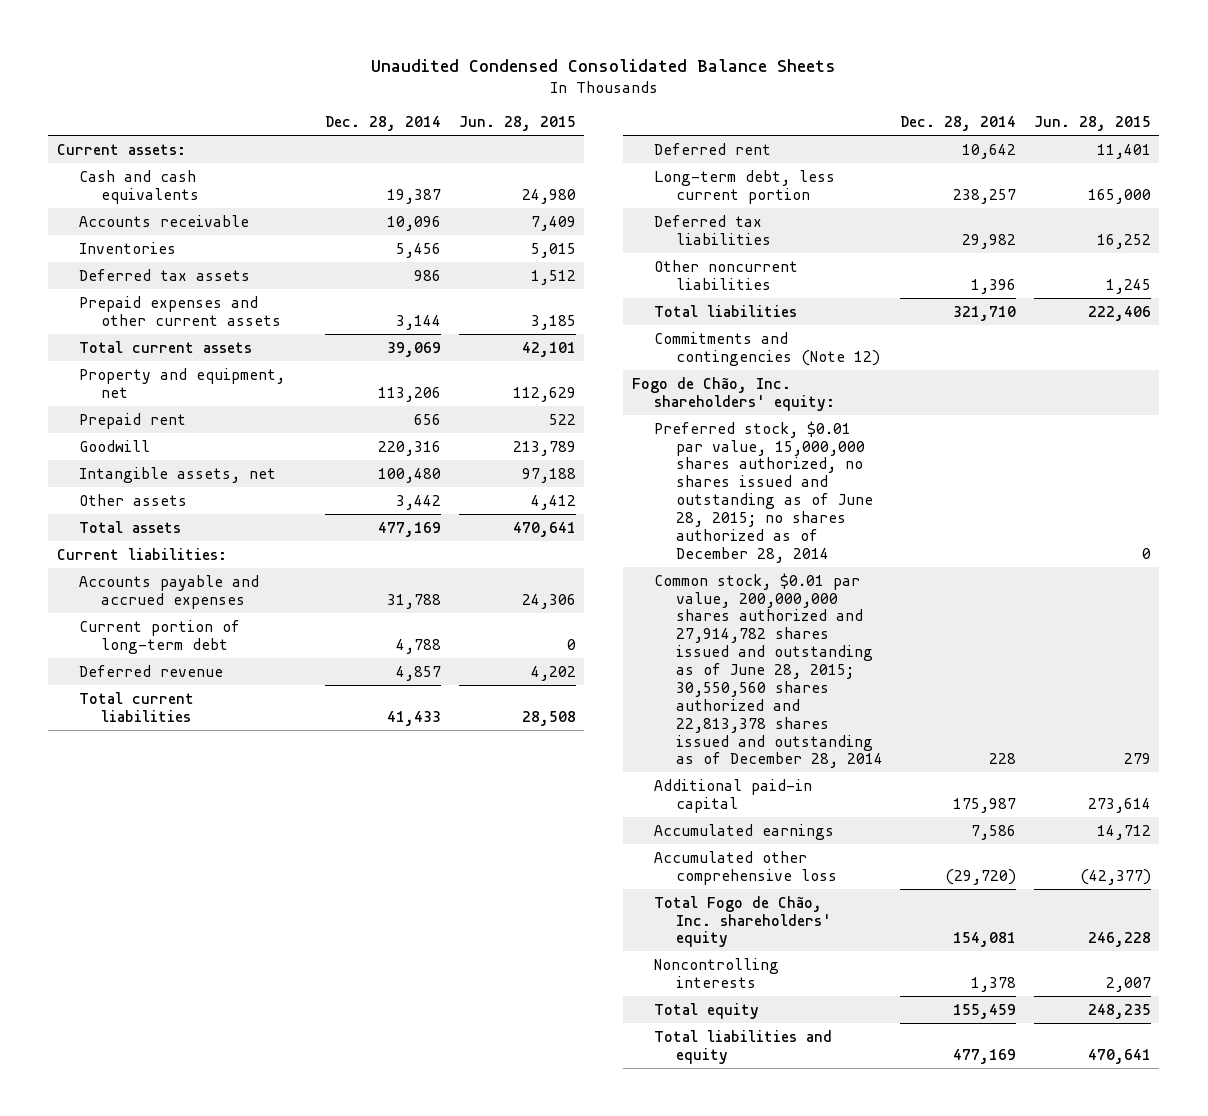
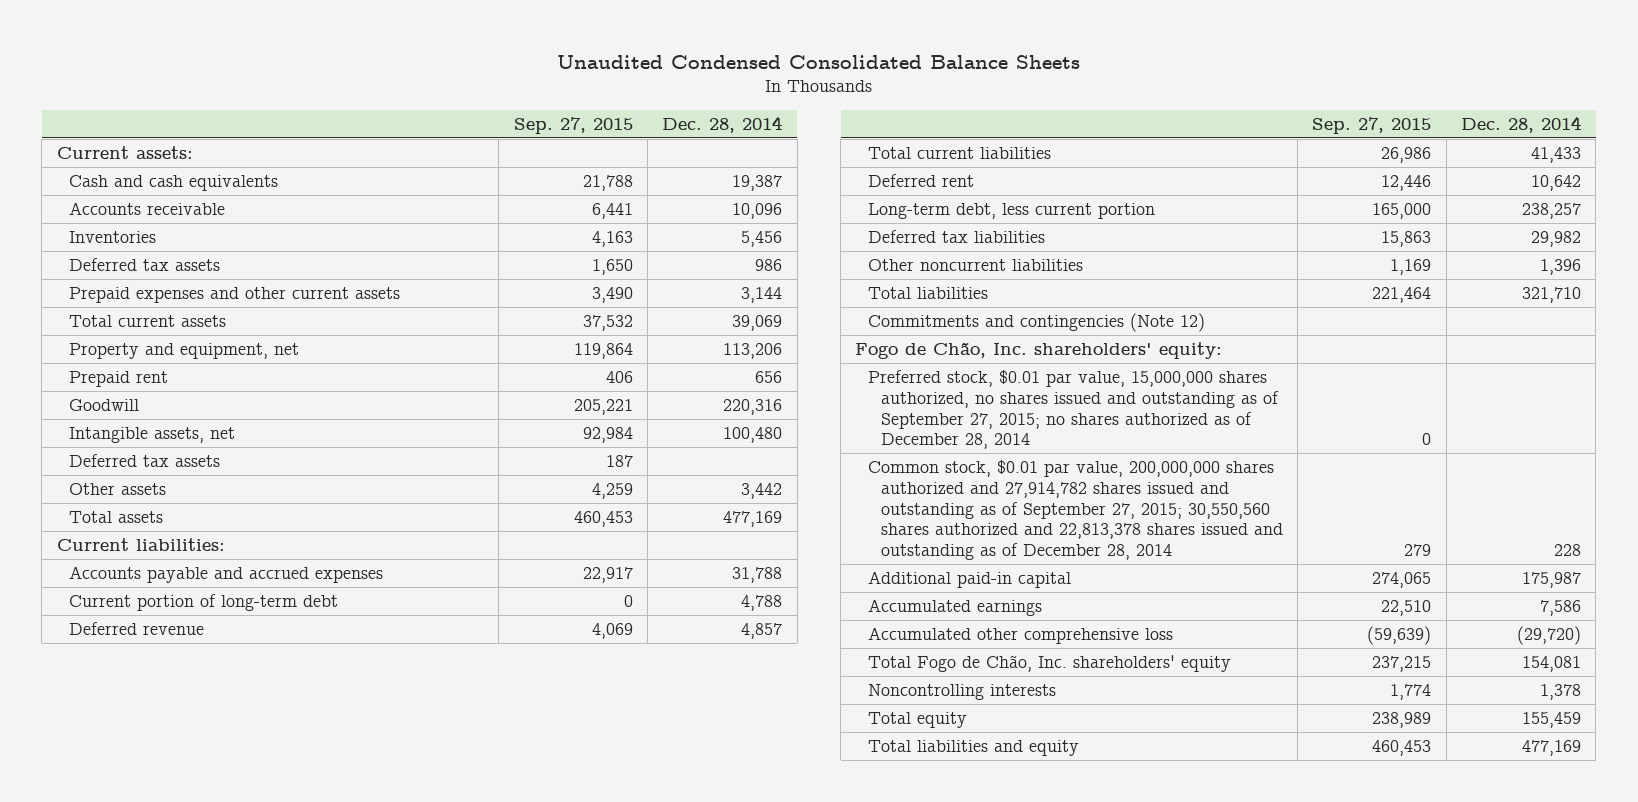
[458,116,576,132] Jun. 28, 2015 -> none
none -> [513,116,633,134] Sep. 27, 2015
none -> [69,454,221,468] Deferred tax assets
[653,420,873,563] Preferred stock, $0.01 par value, 15,000,000 shares authorized, no shares issued and outstanding as of June 28, 2015; no shares authorized as of December 28, 2014 -> [868,370,1279,450] Preferred stock, $0.01 par value, 15,000,000 shares authorized, no shares issued and outstanding as of September 27, 2015; no shares authorized as of December 28, 2014
[653,572,883,769] Common stock, $0.01 par value, 200,000,000 shares authorized and 27,914,782 shares issued and outstanding as of June 28, 2015; 30,550,560 shares authorized and 22,813,378 shares issued and outstanding as of December 28, 2014 -> [868,460,1283,561] Common stock, $0.01 par value, 200,000,000 shares authorized and 27,914,782 shares issued and outstanding as of September 27, 2015; 30,550,560 shares authorized and 22,813,378 shares issued and outstanding as of December 28, 2014

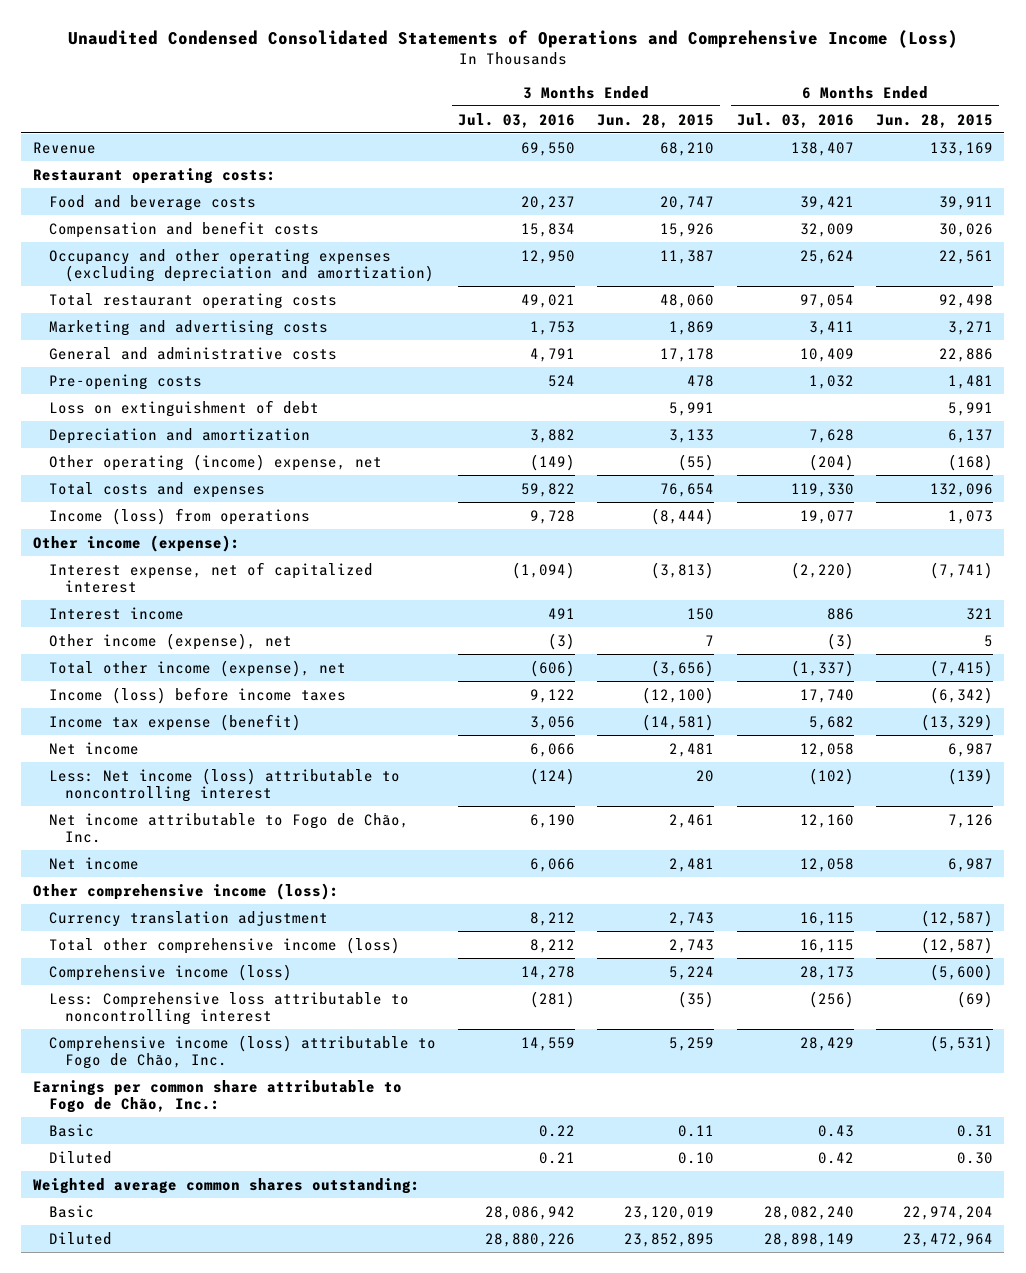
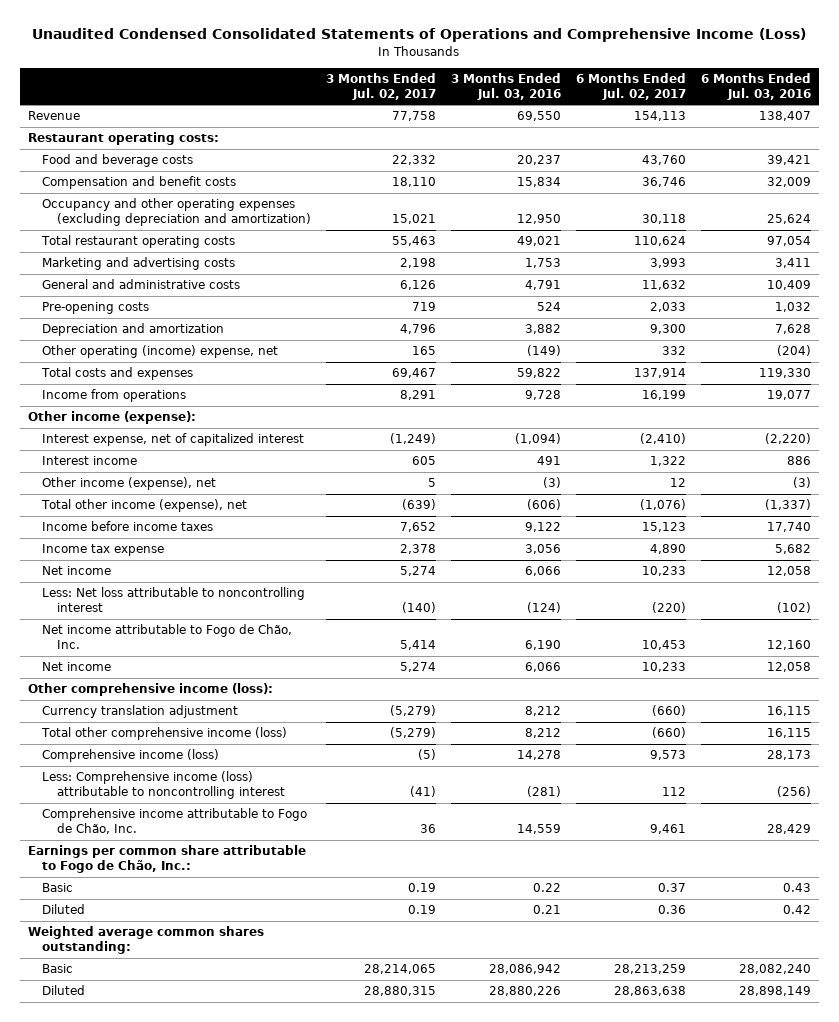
[597,113,715,128] Jun. 28, 2015 -> none
[876,113,994,128] Jun. 28, 2015 -> none
none -> [325,72,436,100] 3 Months Ended Jul. 02, 2017
none -> [575,72,686,100] 6 Months Ended Jul. 02, 2017
[48,399,319,417] Loss on extinguishment of debt -> none
[48,507,310,525] Income (loss) from operations -> [42,389,187,403] Income from operations
[48,686,346,704] Income (loss) before income taxes -> [42,521,214,532] Income before income taxes
[48,713,301,731] Income tax expense (benefit) -> [42,544,165,557] Income tax expense
[48,767,400,803] Less: Net income (loss) attributable to noncontrolling interest -> [42,587,306,613] Less: Net loss attributable to noncontrolling interest
[48,991,409,1026] Less: Comprehensive loss attributable to noncontrolling interest -> [42,771,285,800] Less: Comprehensive income (loss) attributable to noncontrolling interest
[48,1034,436,1070] Comprehensive income (loss) attributable to Fogo de Chão, Inc. -> [42,808,308,835] Comprehensive income attributable to Fogo de Chão, Inc.

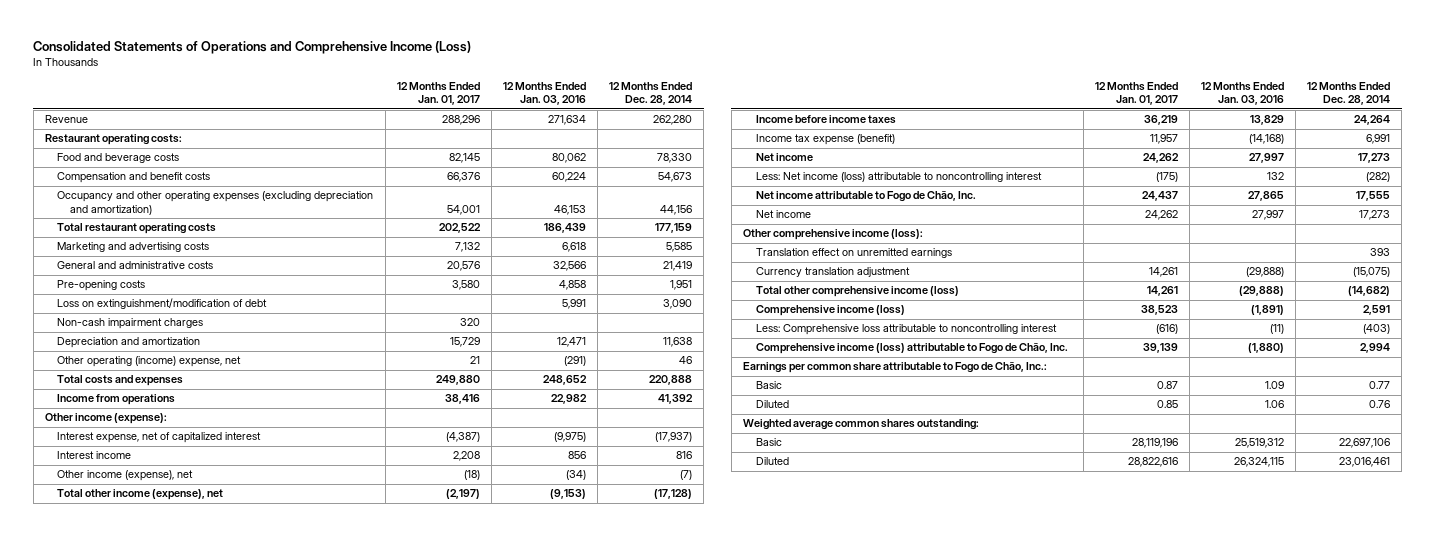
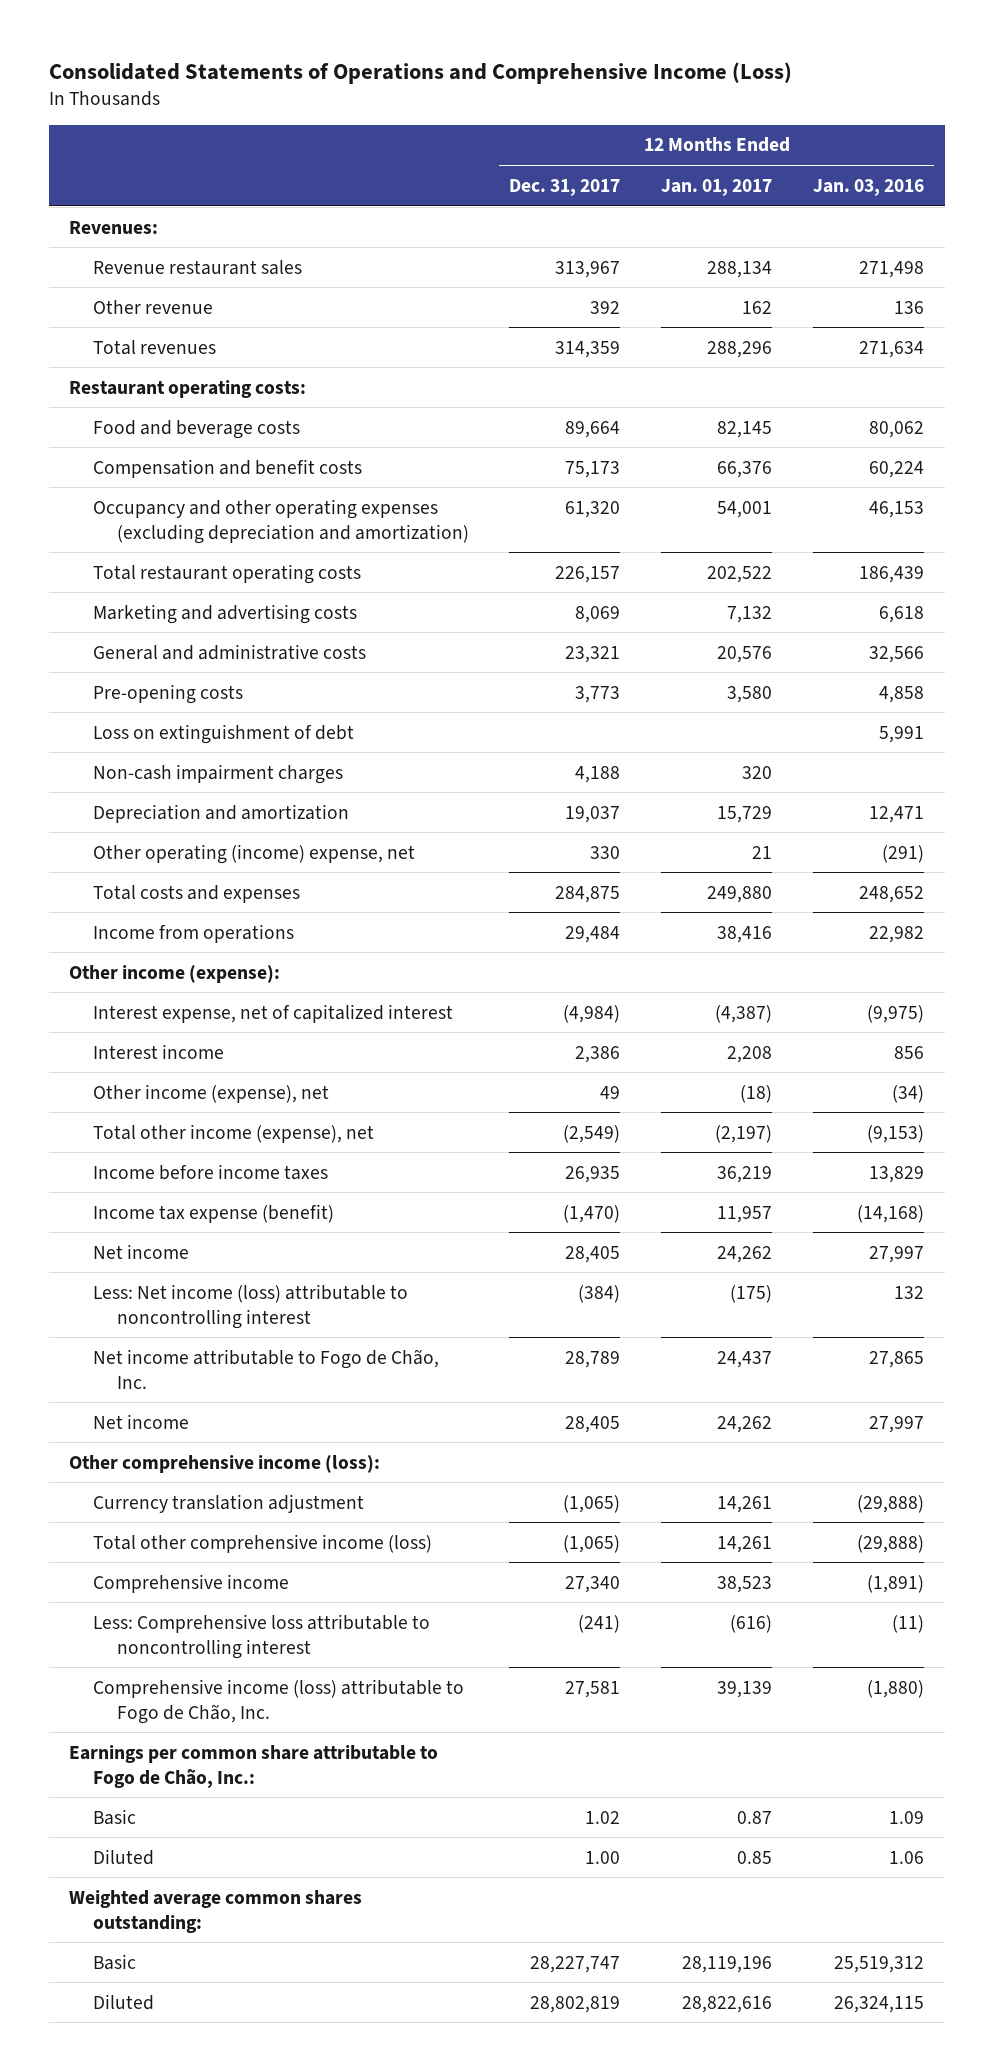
[609,82,693,106] 12 Months Ended Dec. 28, 2014 -> none
none -> [509,178,621,196] Dec. 31, 2017
none -> [69,220,159,234] Revenues:
[44,115,88,124] Revenue -> [92,259,302,275] Revenue restaurant sales
[441,115,480,126] 288,296 -> [707,260,773,278] 288,134
[547,115,586,126] 271,634 -> [859,260,925,278] 271,498
none -> [92,299,213,314] Other revenue
none -> [92,339,216,355] Total revenues
[57,298,268,310] Loss on extinguishment/modification of debt -> [92,723,354,744] Loss on extinguishment of debt
[755,248,952,259] Translation effect on unremitted earnings -> none
[755,305,905,317] Comprehensive income (loss) -> [92,1573,289,1593] Comprehensive income

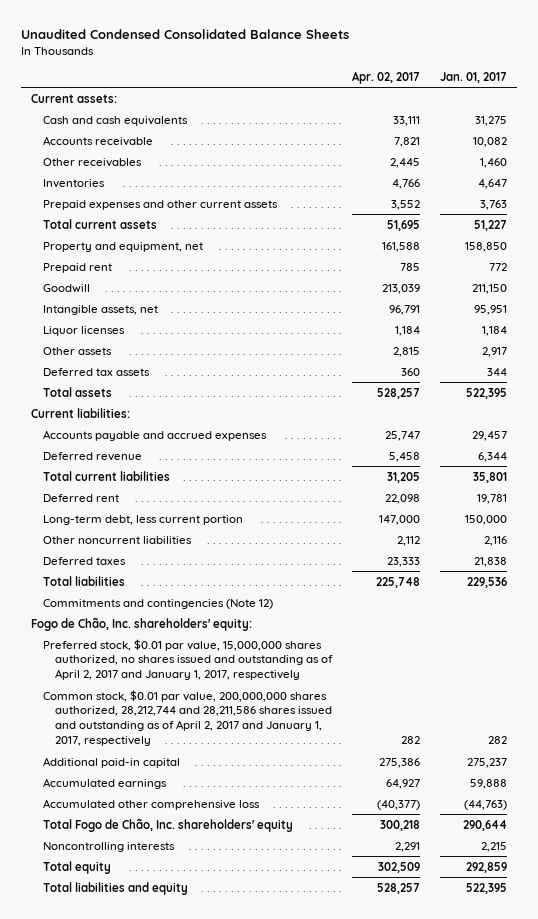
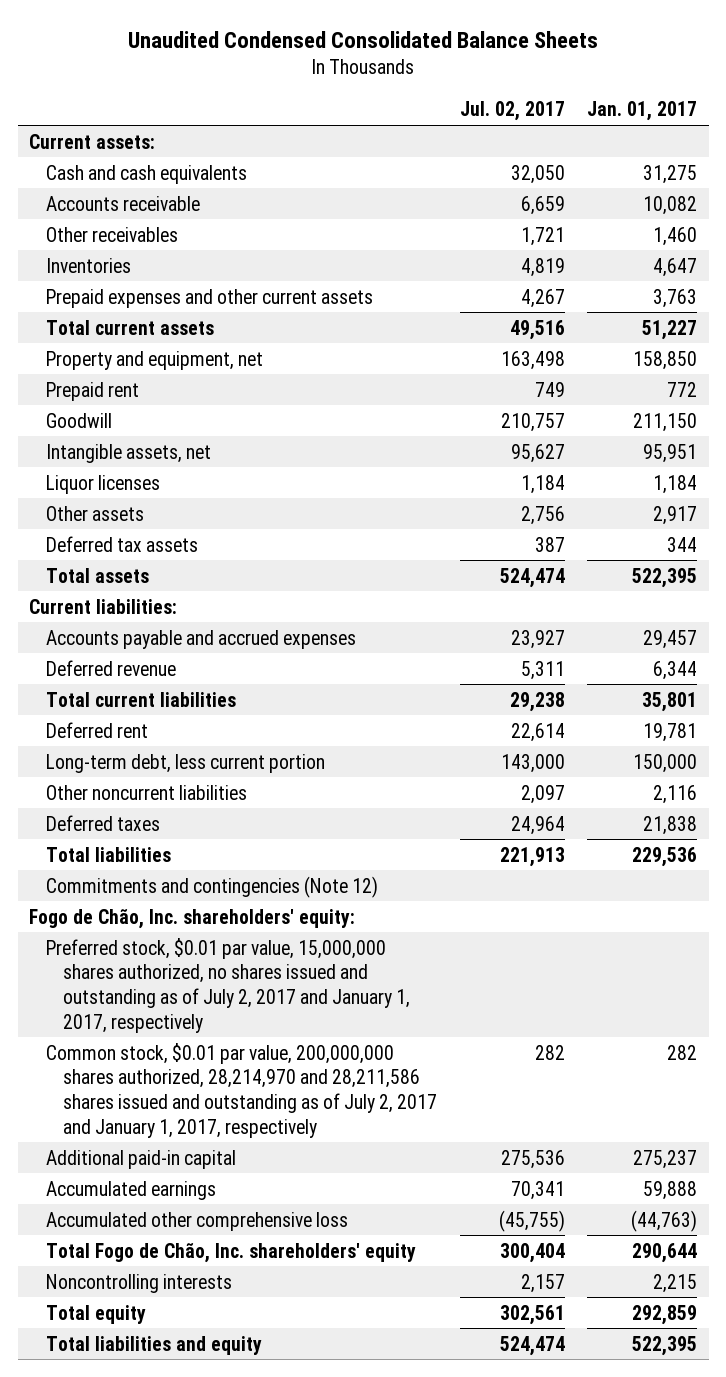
[352,70,421,84] Apr. 02, 2017 -> none
none -> [459,101,565,122] Jul. 02, 2017
[43,638,334,681] Preferred stock, $0.01 par value, 15,000,000 shares authorized, no shares issued and outstanding as of April 2, 2017 and January 1, 2017, respectively -> [46,937,411,1033] Preferred stock, $0.01 par value, 15,000,000 shares authorized, no shares issued and outstanding as of July 2, 2017 and January 1, 2017, respectively
[43,689,333,747] Common stock, $0.01 par value, 200,000,000 shares authorized, 28,212,744 and 28,211,586 shares issued and outstanding as of April 2, 2017 and January 1, 2017, respectively -> [46,1042,438,1138] Common stock, $0.01 par value, 200,000,000 shares authorized, 28,214,970 and 28,211,586 shares issued and outstanding as of July 2, 2017 and January 1, 2017, respectively

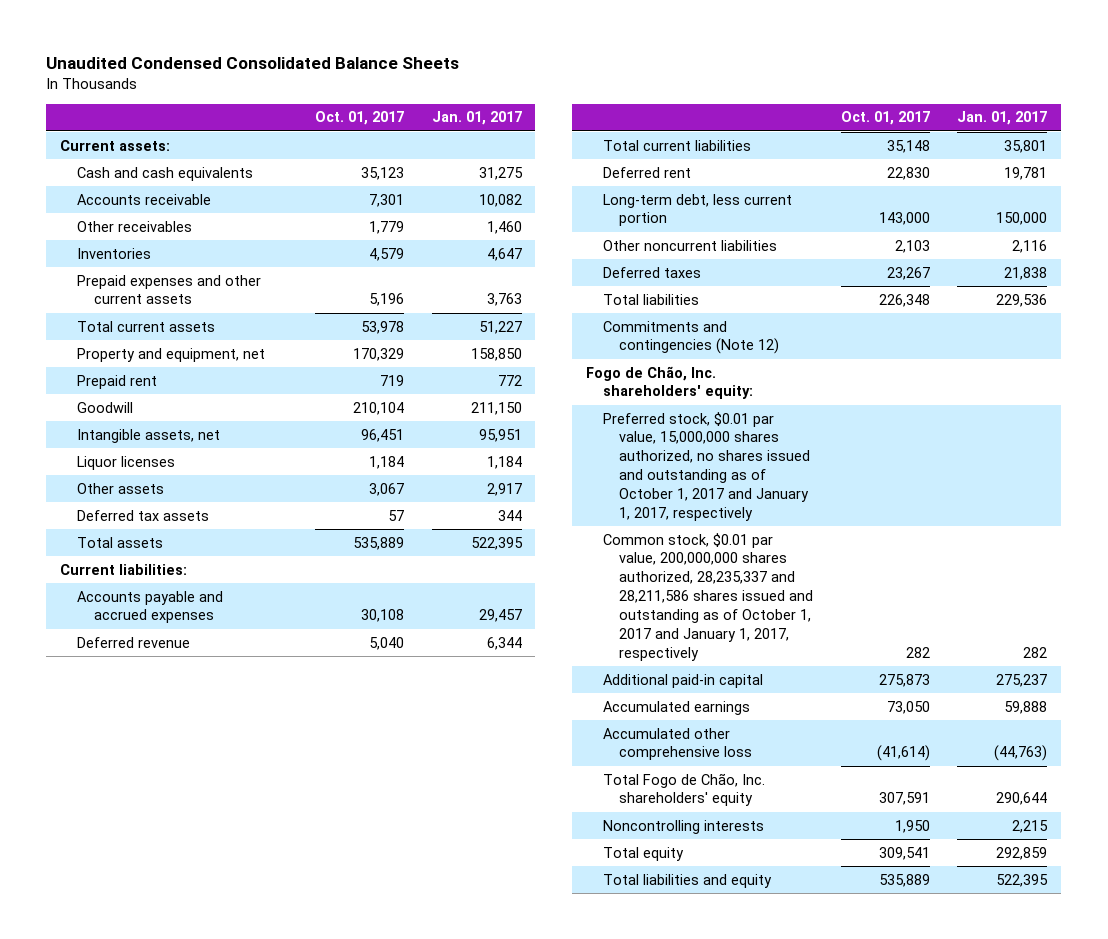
[459,101,565,122] Jul. 02, 2017 -> none
none -> [315,111,405,126] Oct. 01, 2017
[46,937,411,1033] Preferred stock, $0.01 par value, 15,000,000 shares authorized, no shares issued and outstanding as of July 2, 2017 and January 1, 2017, respectively -> [602,411,811,521] Preferred stock, $0.01 par value, 15,000,000 shares authorized, no shares issued and outstanding as of October 1, 2017 and January 1, 2017, respectively
[46,1042,438,1138] Common stock, $0.01 par value, 200,000,000 shares authorized, 28,214,970 and 28,211,586 shares issued and outstanding as of July 2, 2017 and January 1, 2017, respectively -> [602,532,814,661] Common stock, $0.01 par value, 200,000,000 shares authorized, 28,235,337 and 28,211,586 shares issued and outstanding as of October 1, 2017 and January 1, 2017, respectively

